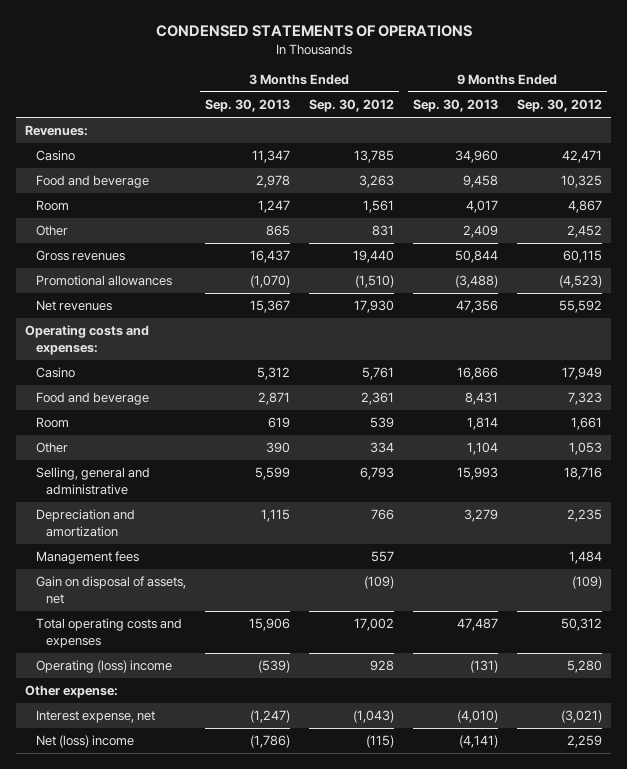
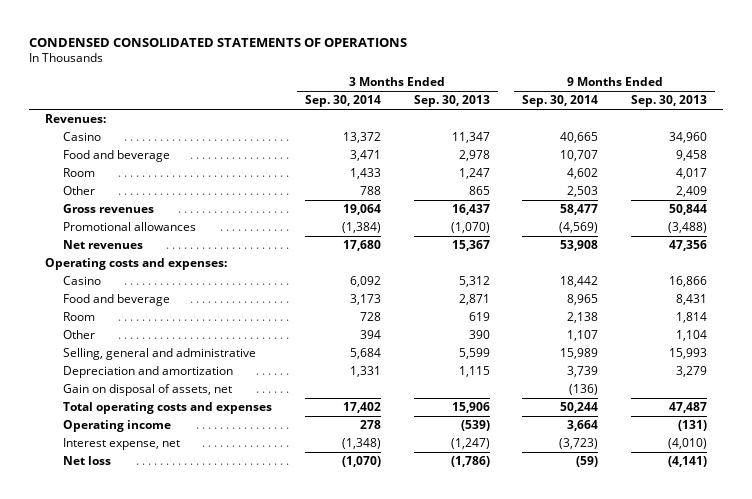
[155,25,472,38] CONDENSED STATEMENTS OF OPERATIONS -> [29,37,408,47] CONDENSED CONSOLIDATED STATEMENTS OF OPERATIONS
[308,99,394,113] Sep. 30, 2012 -> none
[516,99,602,113] Sep. 30, 2012 -> none
none -> [305,95,382,108] Sep. 30, 2014
none -> [522,95,599,108] Sep. 30, 2014
[35,551,139,565] Management fees -> none
[25,685,119,699] Other expense: -> none
[35,660,172,674] Operating (loss) income -> [63,420,172,433] Operating income
[35,735,134,749] Net (loss) income -> [63,456,112,466] Net loss

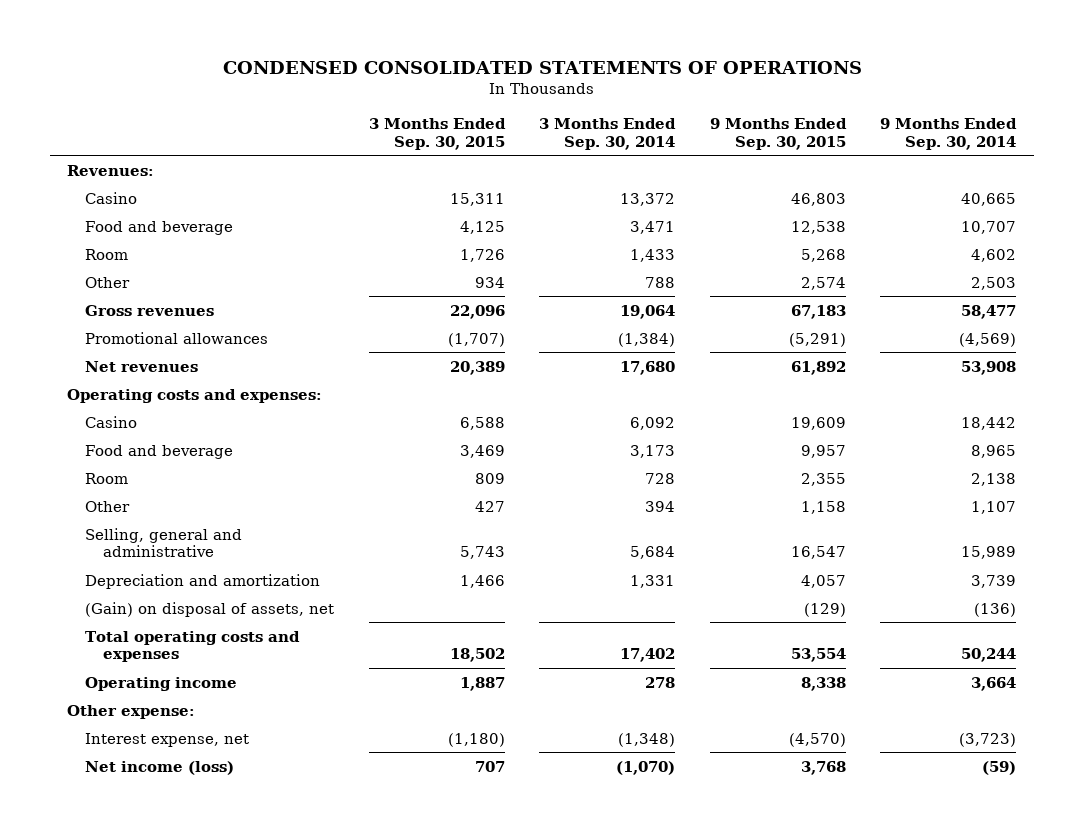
[413,95,490,108] Sep. 30, 2013 -> none
[630,95,707,108] Sep. 30, 2013 -> none
none -> [368,118,506,150] 3 Months Ended Sep. 30, 2015
none -> [709,118,847,150] 9 Months Ended Sep. 30, 2015
[63,384,233,397] Gain on disposal of assets, net -> [85,601,335,617] (Gain) on disposal of assets, net
none -> [67,704,196,719] Other expense:
[63,456,112,466] Net loss -> [85,760,235,775] Net income (loss)

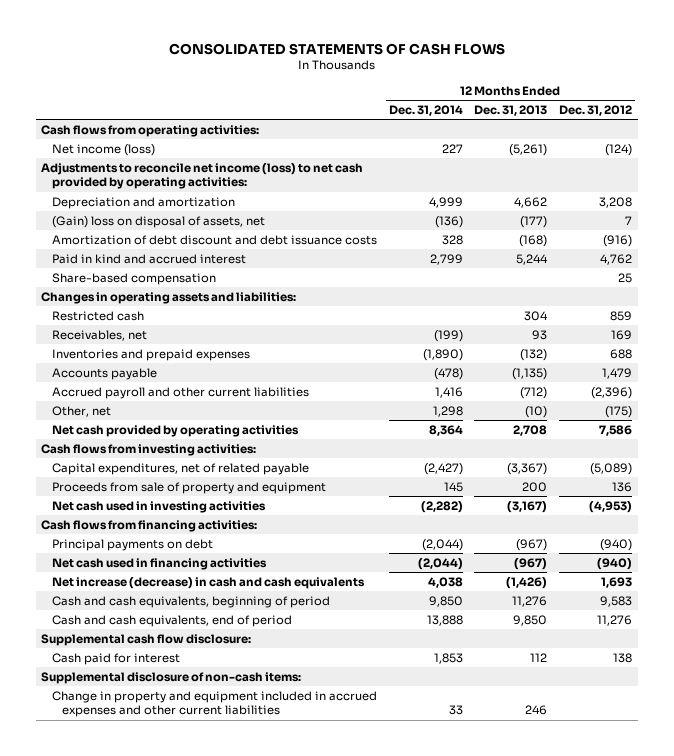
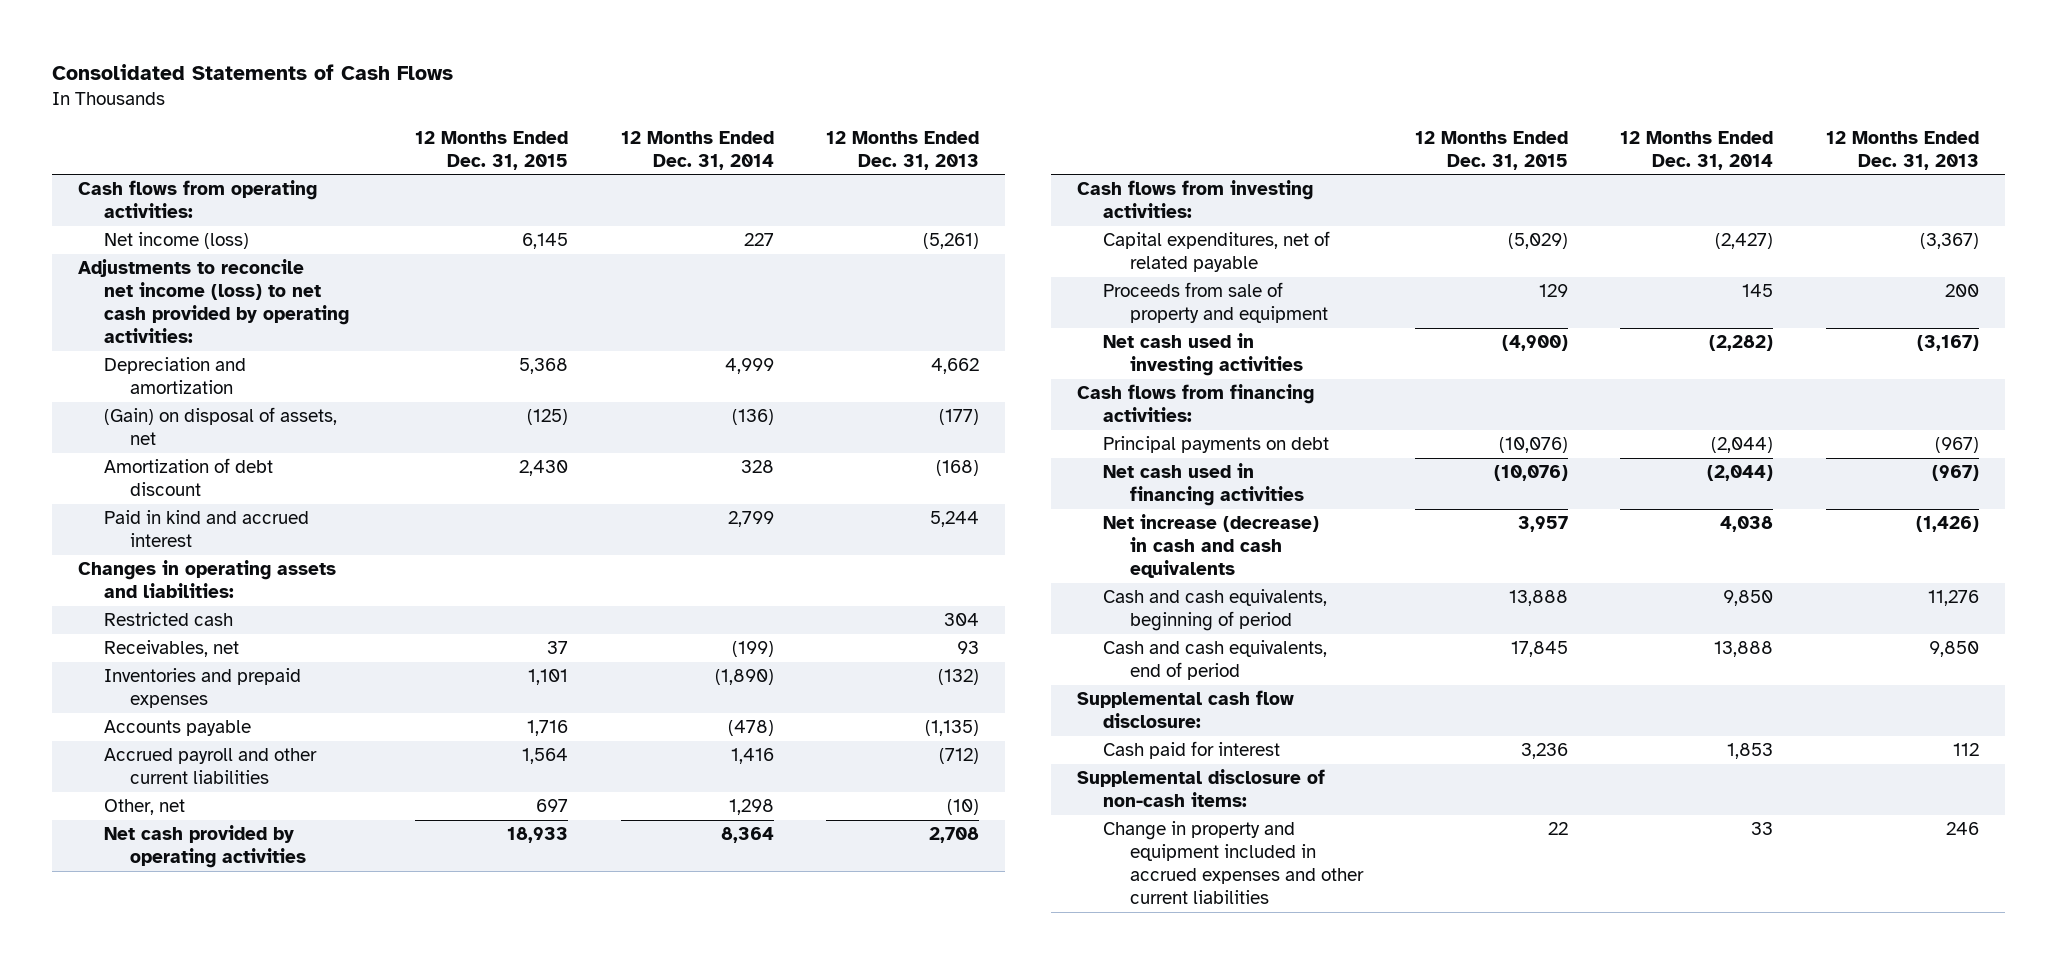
[168,42,505,55] CONSOLIDATED STATEMENTS OF CASH FLOWS -> [51,64,453,81] Consolidated Statements of Cash Flows
[559,105,633,117] Dec. 31, 2012 -> none
none -> [415,130,569,170] 12 Months Ended Dec. 31, 2015
[51,215,265,228] (Gain) loss on disposal of assets, net -> [103,407,337,446] (Gain) on disposal of assets, net
[51,234,377,245] Amortization of debt discount and debt issuance costs -> [103,458,273,497] Amortization of debt discount
[51,272,216,285] Share-based compensation -> none

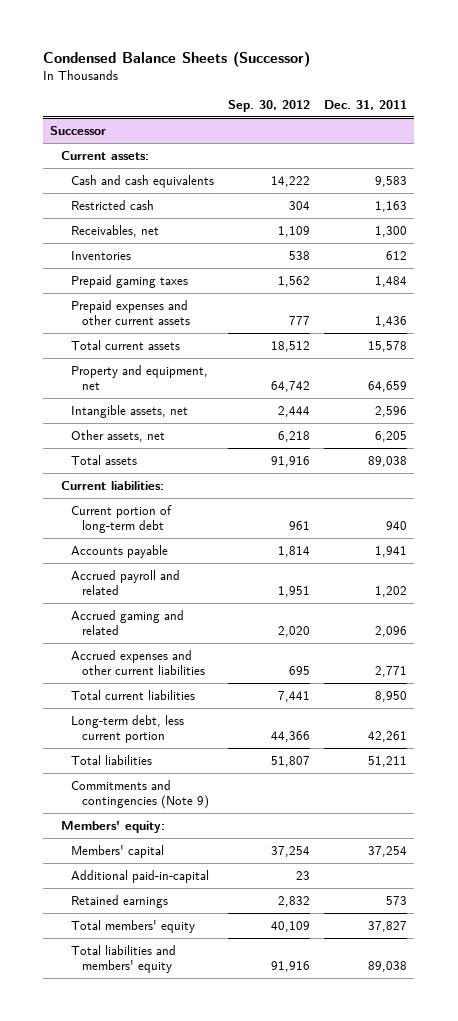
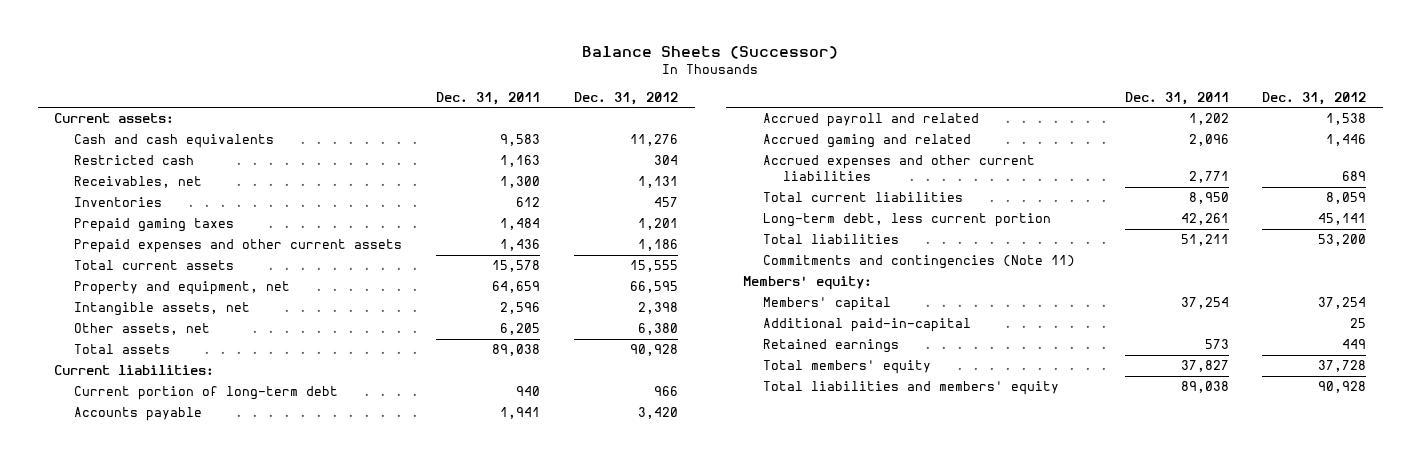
[43,50,311,67] Condensed Balance Sheets (Successor) -> [582,46,839,60] Balance Sheets (Successor)
[228,100,311,113] Sep. 30, 2012 -> none
none -> [573,91,678,105] Dec. 31, 2012
[50,125,107,135] Successor -> none
[71,779,209,809] Commitments and contingencies (Note 9) -> [762,255,1075,270] Commitments and contingencies (Note 11)

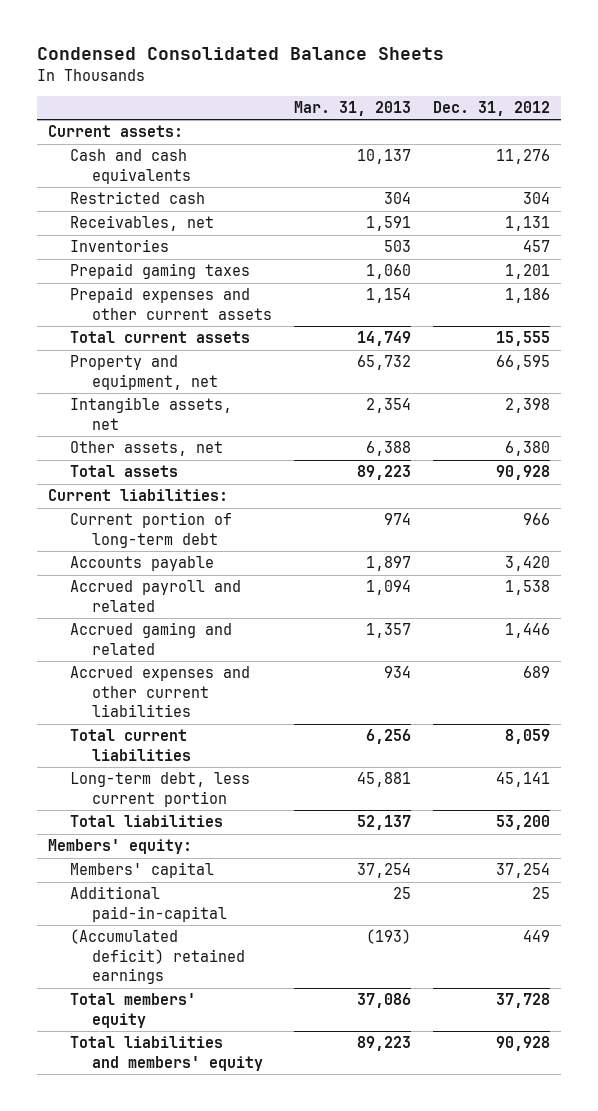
[582,46,839,60] Balance Sheets (Successor) -> [36,47,444,61] Condensed Consolidated Balance Sheets
[436,91,541,105] Dec. 31, 2011 -> none
none -> [293,101,411,117] Mar. 31, 2013
[762,255,1075,270] Commitments and contingencies (Note 11) -> none
[762,339,899,354] Retained earnings -> [69,929,245,985] (Accumulated deficit) retained earnings

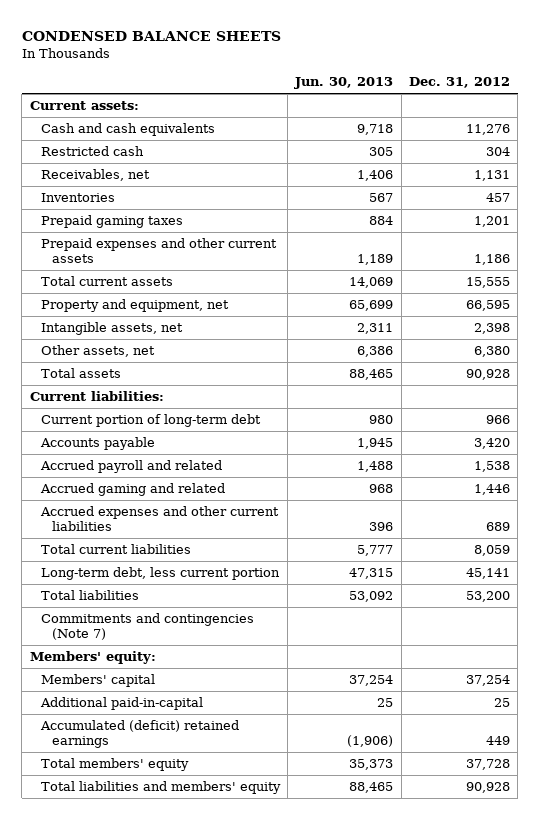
[36,47,444,61] Condensed Consolidated Balance Sheets -> [21,31,281,42] CONDENSED BALANCE SHEETS
[293,101,411,117] Mar. 31, 2013 -> none
none -> [294,77,394,90] Jun. 30, 2013
none -> [40,613,254,640] Commitments and contingencies (Note 7)
[69,929,245,985] (Accumulated deficit) retained earnings -> [39,720,239,748] Accumulated (deficit) retained earnings

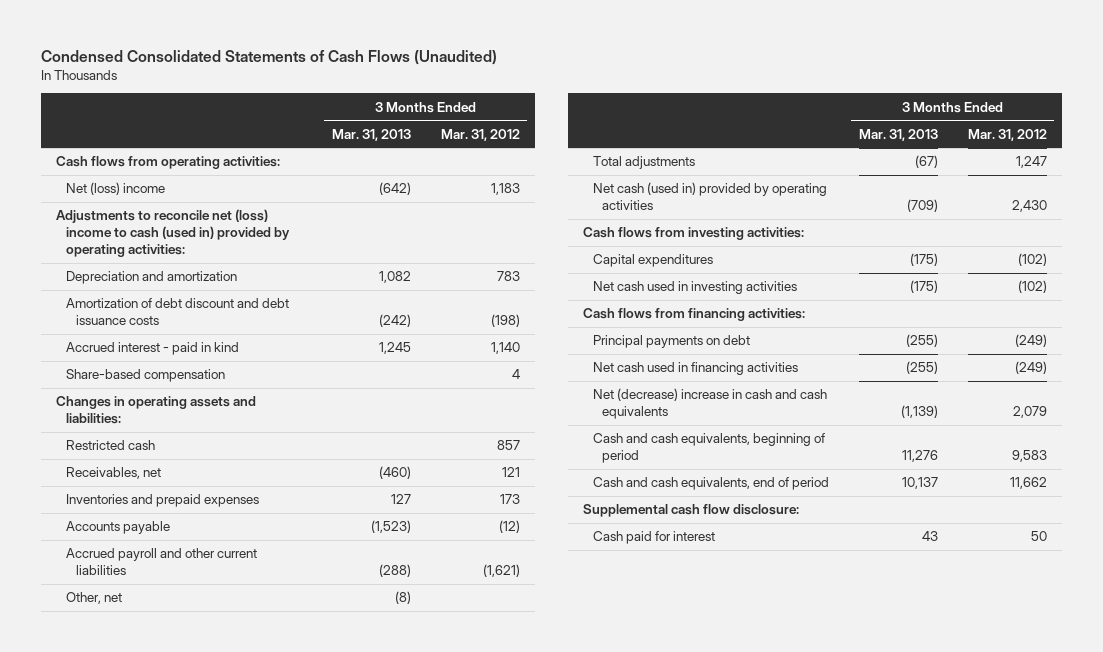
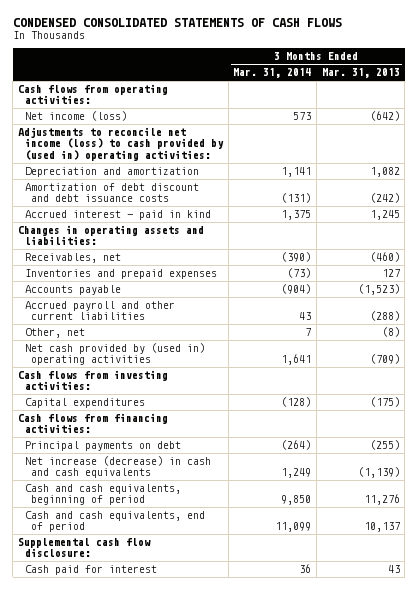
[41,49,498,65] Condensed Consolidated Statements of Cash Flows (Unaudited) -> [12,17,342,27] CONDENSED CONSOLIDATED STATEMENTS OF CASH FLOWS
[440,128,520,141] Mar. 31, 2012 -> none
none -> [233,68,312,79] Mar. 31, 2014
[65,182,165,196] Net (loss) income -> [24,111,127,122] Net income (loss)
[56,209,290,258] Adjustments to reconcile net (loss) income to cash (used in) provided by operating activities: -> [18,127,224,161] Adjustments to reconcile net income (loss) to cash provided by (used in) operating activities:
[65,369,225,383] Share-based compensation -> none
[65,440,155,451] Restricted cash -> none
[592,156,695,170] Total adjustments -> none
[592,182,827,211] Net cash (used in) provided by operating activities -> [24,343,205,366] Net cash provided by (used in) operating activities
[592,281,797,295] Net cash used in investing activities -> none
[592,362,798,376] Net cash used in financing activities -> none
[592,388,827,420] Net (decrease) increase in cash and cash equivalents -> [24,456,211,479] Net increase (decrease) in cash and cash equivalents

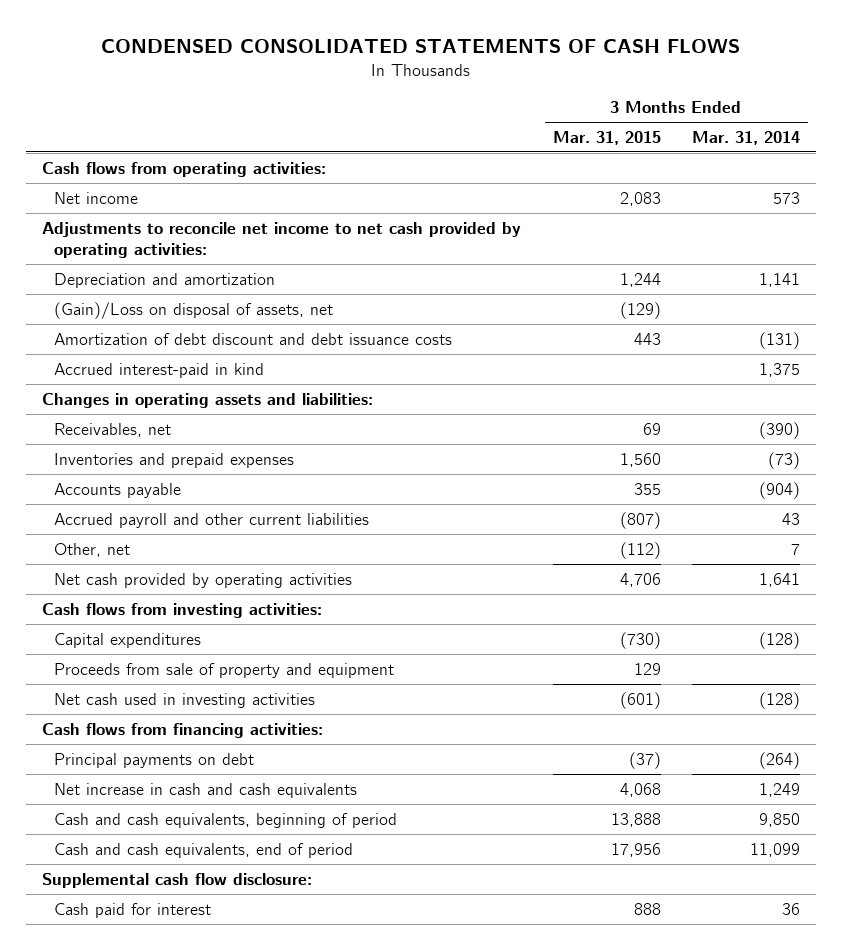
[321,68,400,79] Mar. 31, 2013 -> none
none -> [552,130,661,145] Mar. 31, 2015
[24,111,127,122] Net income (loss) -> [54,191,139,204] Net income
[18,127,224,161] Adjustments to reconcile net income (loss) to cash provided by (used in) operating activities: -> [42,221,522,258] Adjustments to reconcile net income to net cash provided by operating activities:
none -> [54,301,334,319] (Gain)/Loss on disposal of assets, net
[24,210,211,221] Accrued interest - paid in kind -> [54,362,265,378] Accrued interest-paid in kind
[24,343,205,366] Net cash provided by (used in) operating activities -> [54,572,353,588] Net cash provided by operating activities
none -> [54,662,395,678] Proceeds from sale of property and equipment
none -> [54,692,316,708] Net cash used in investing activities
[24,456,211,479] Net increase (decrease) in cash and cash equivalents -> [54,782,358,798] Net increase in cash and cash equivalents

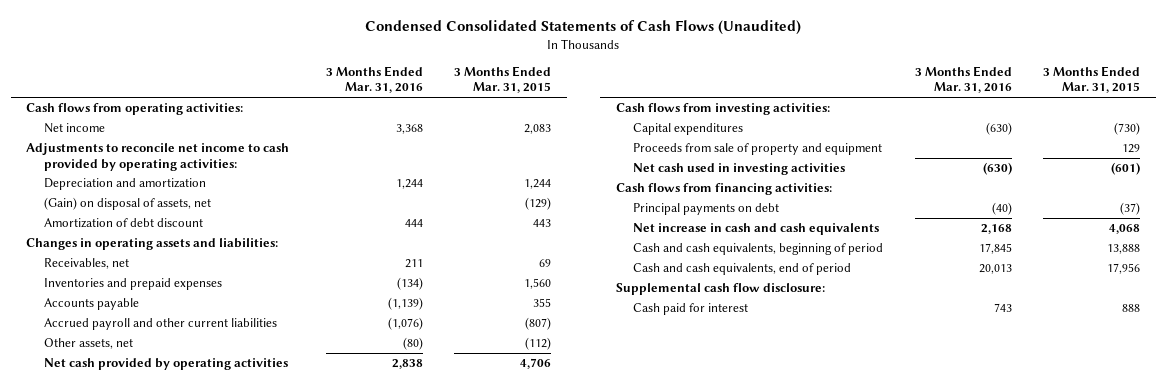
[101,38,741,53] CONDENSED CONSOLIDATED STATEMENTS OF CASH FLOWS -> [365,19,802,35] Condensed Consolidated Statements of Cash Flows (Unaudited)
[691,130,800,145] Mar. 31, 2014 -> none
none -> [325,66,423,94] 3 Months Ended Mar. 31, 2016
[42,221,522,258] Adjustments to reconcile net income to net cash provided by operating activities: -> [26,143,290,171] Adjustments to reconcile net income to cash provided by operating activities:
[54,362,265,378] Accrued interest-paid in kind -> none
[54,301,334,319] (Gain)/Loss on disposal of assets, net -> [44,197,212,211] (Gain) on disposal of assets, net
[54,332,453,345] Amortization of debt discount and debt issuance costs -> [44,218,204,229] Amortization of debt discount
[54,542,131,557] Other, net -> [44,338,134,350] Other assets, net

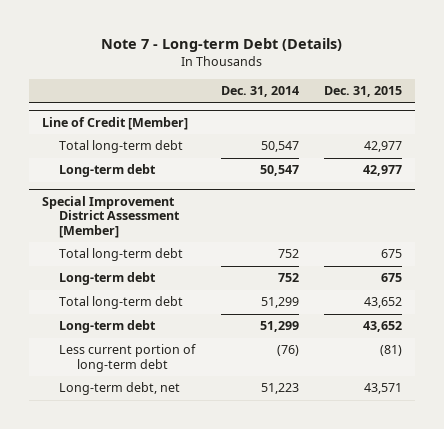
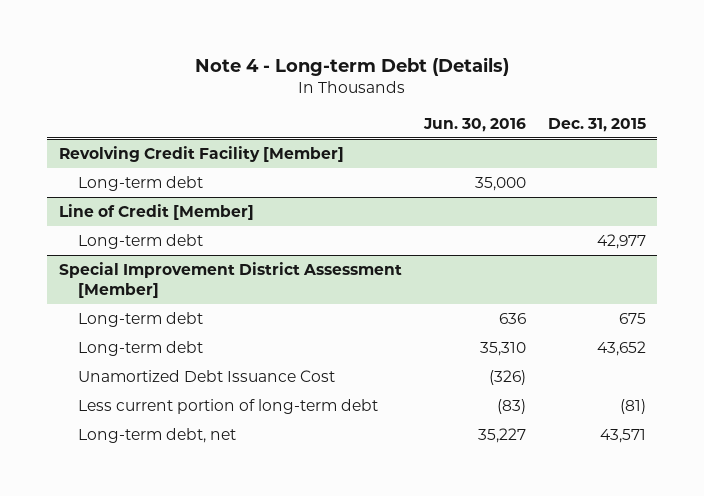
[100,37,342,52] Note 7 - Long-term Debt (Details) -> [195,56,510,76] Note 4 - Long-term Debt (Details)
[220,85,299,97] Dec. 31, 2014 -> none
none -> [422,117,526,132] Jun. 30, 2016
none -> [58,146,344,163] Revolving Credit Facility [Member]
none -> [78,176,204,192] Long-term debt
[59,140,184,154] Total long-term debt -> none
[59,248,184,262] Total long-term debt -> none
[59,296,184,310] Total long-term debt -> none
none -> [78,370,336,383] Unamortized Debt Issuance Cost

